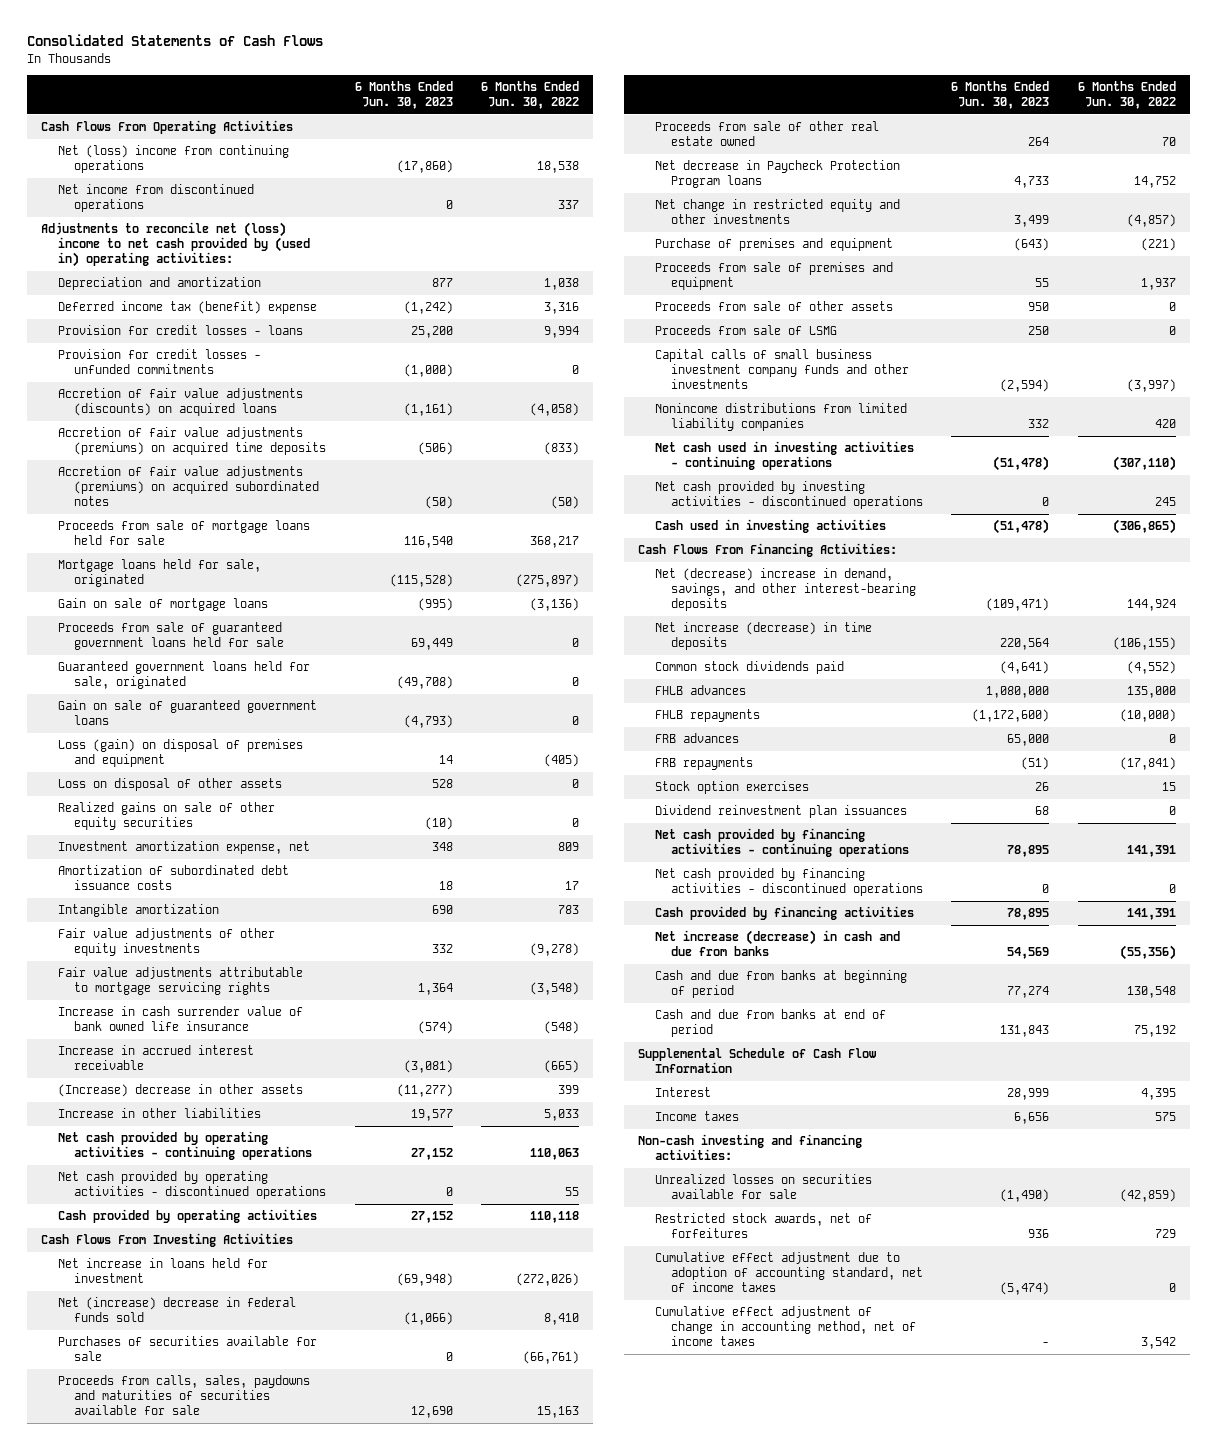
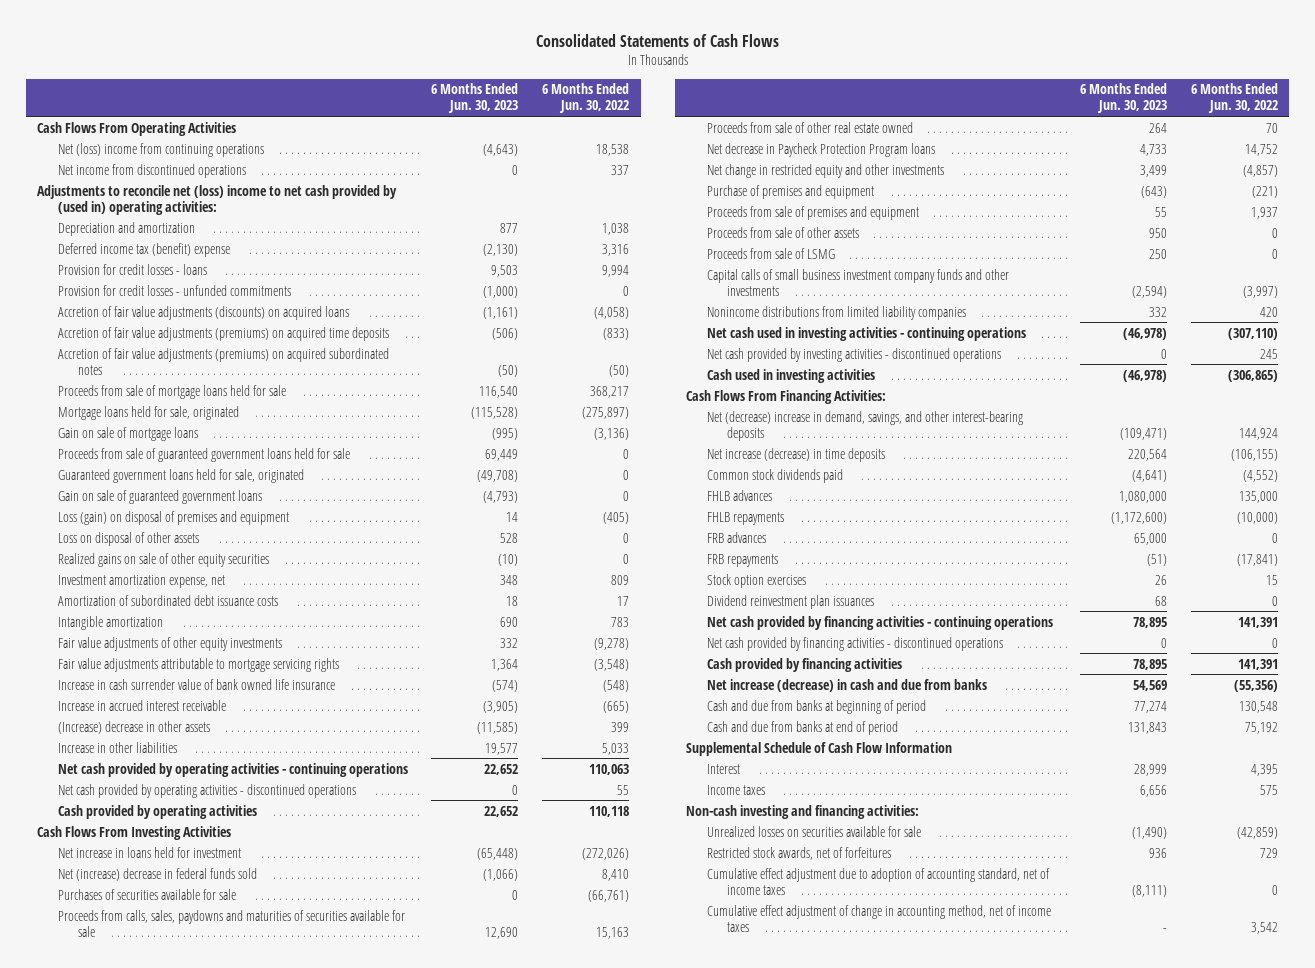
[396,160,453,174] (17,860) -> [483,143,519,156] (4,643)
[403,301,453,315] (1,242) -> [483,243,519,256] (2,130)
[410,326,453,339] 25,200 -> [491,264,519,277] 9,503
[403,1060,453,1074] (3,081) -> [483,700,519,713] (3,905)
[396,1084,453,1098] (11,277) -> [477,721,519,734] (11,585)
[410,1148,453,1161] 27,152 -> [484,763,519,775] 22,652
[410,1211,453,1224] 27,152 -> [484,805,519,817] 22,652
[396,1273,453,1287] (69,948) -> [477,847,519,860] (65,448)
[993,456,1050,472] (51,478) -> [1123,327,1168,340] (46,978)
[993,519,1050,535] (51,478) -> [1123,369,1168,382] (46,978)
[1000,1282,1050,1296] (5,474) -> [1132,884,1168,897] (8,111)

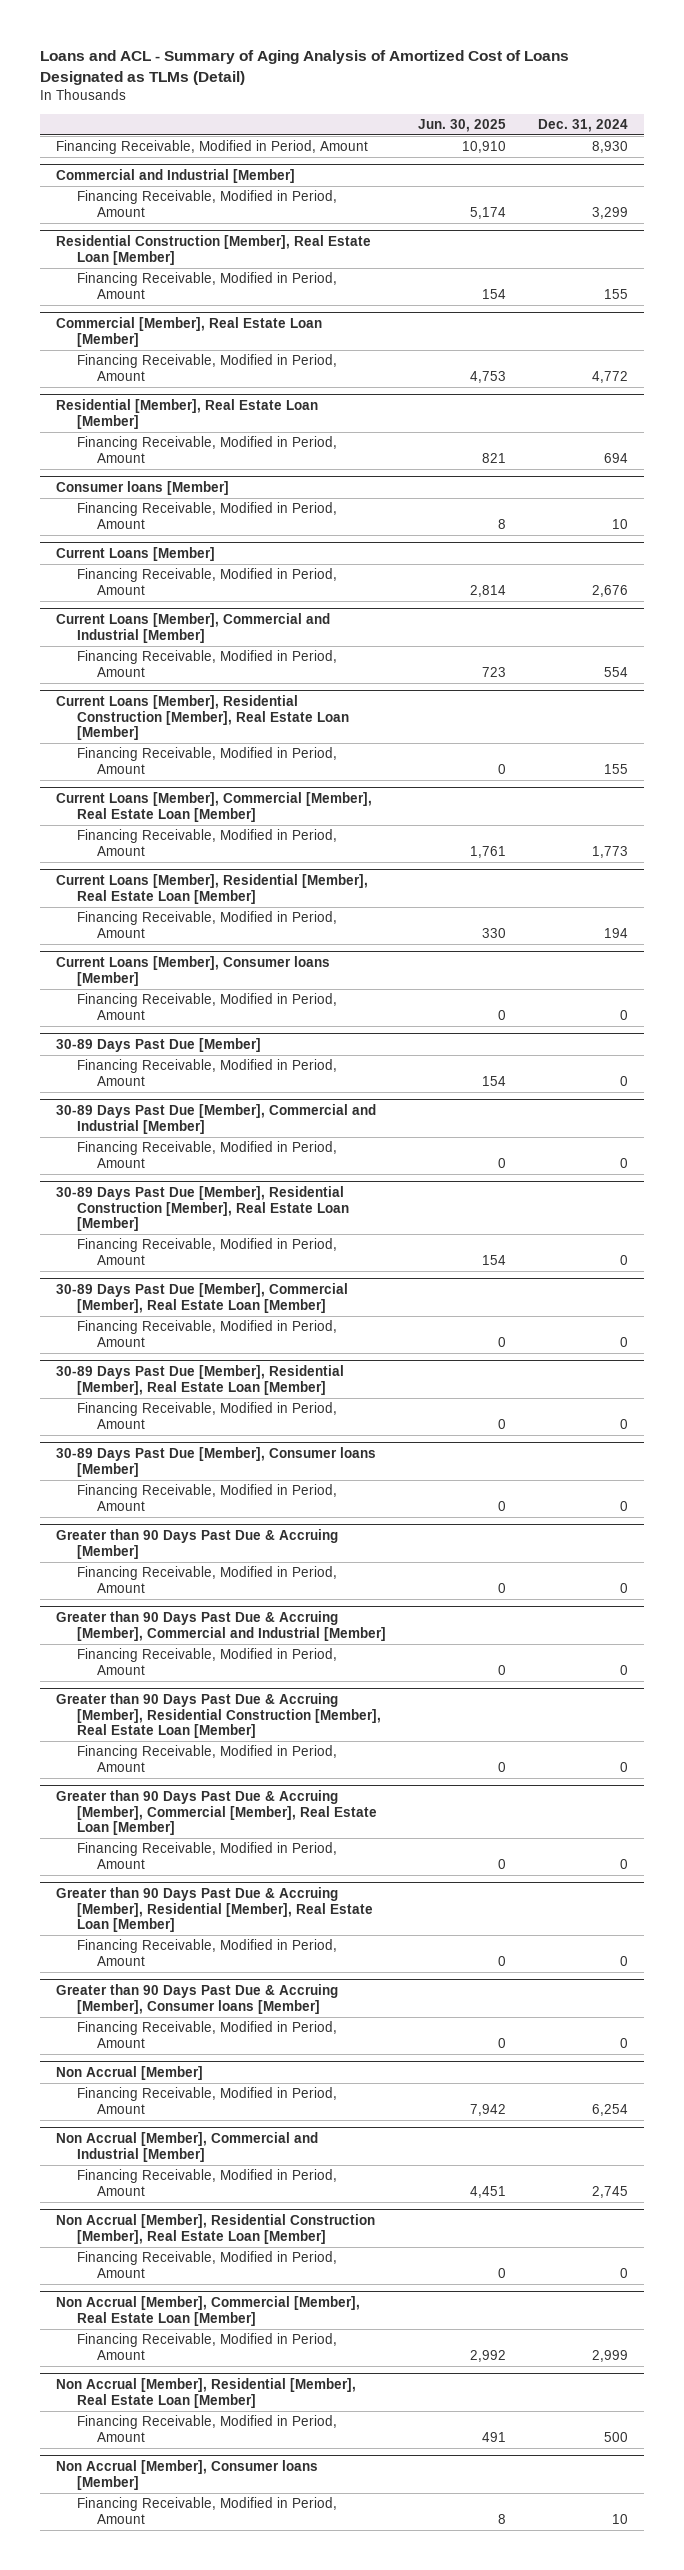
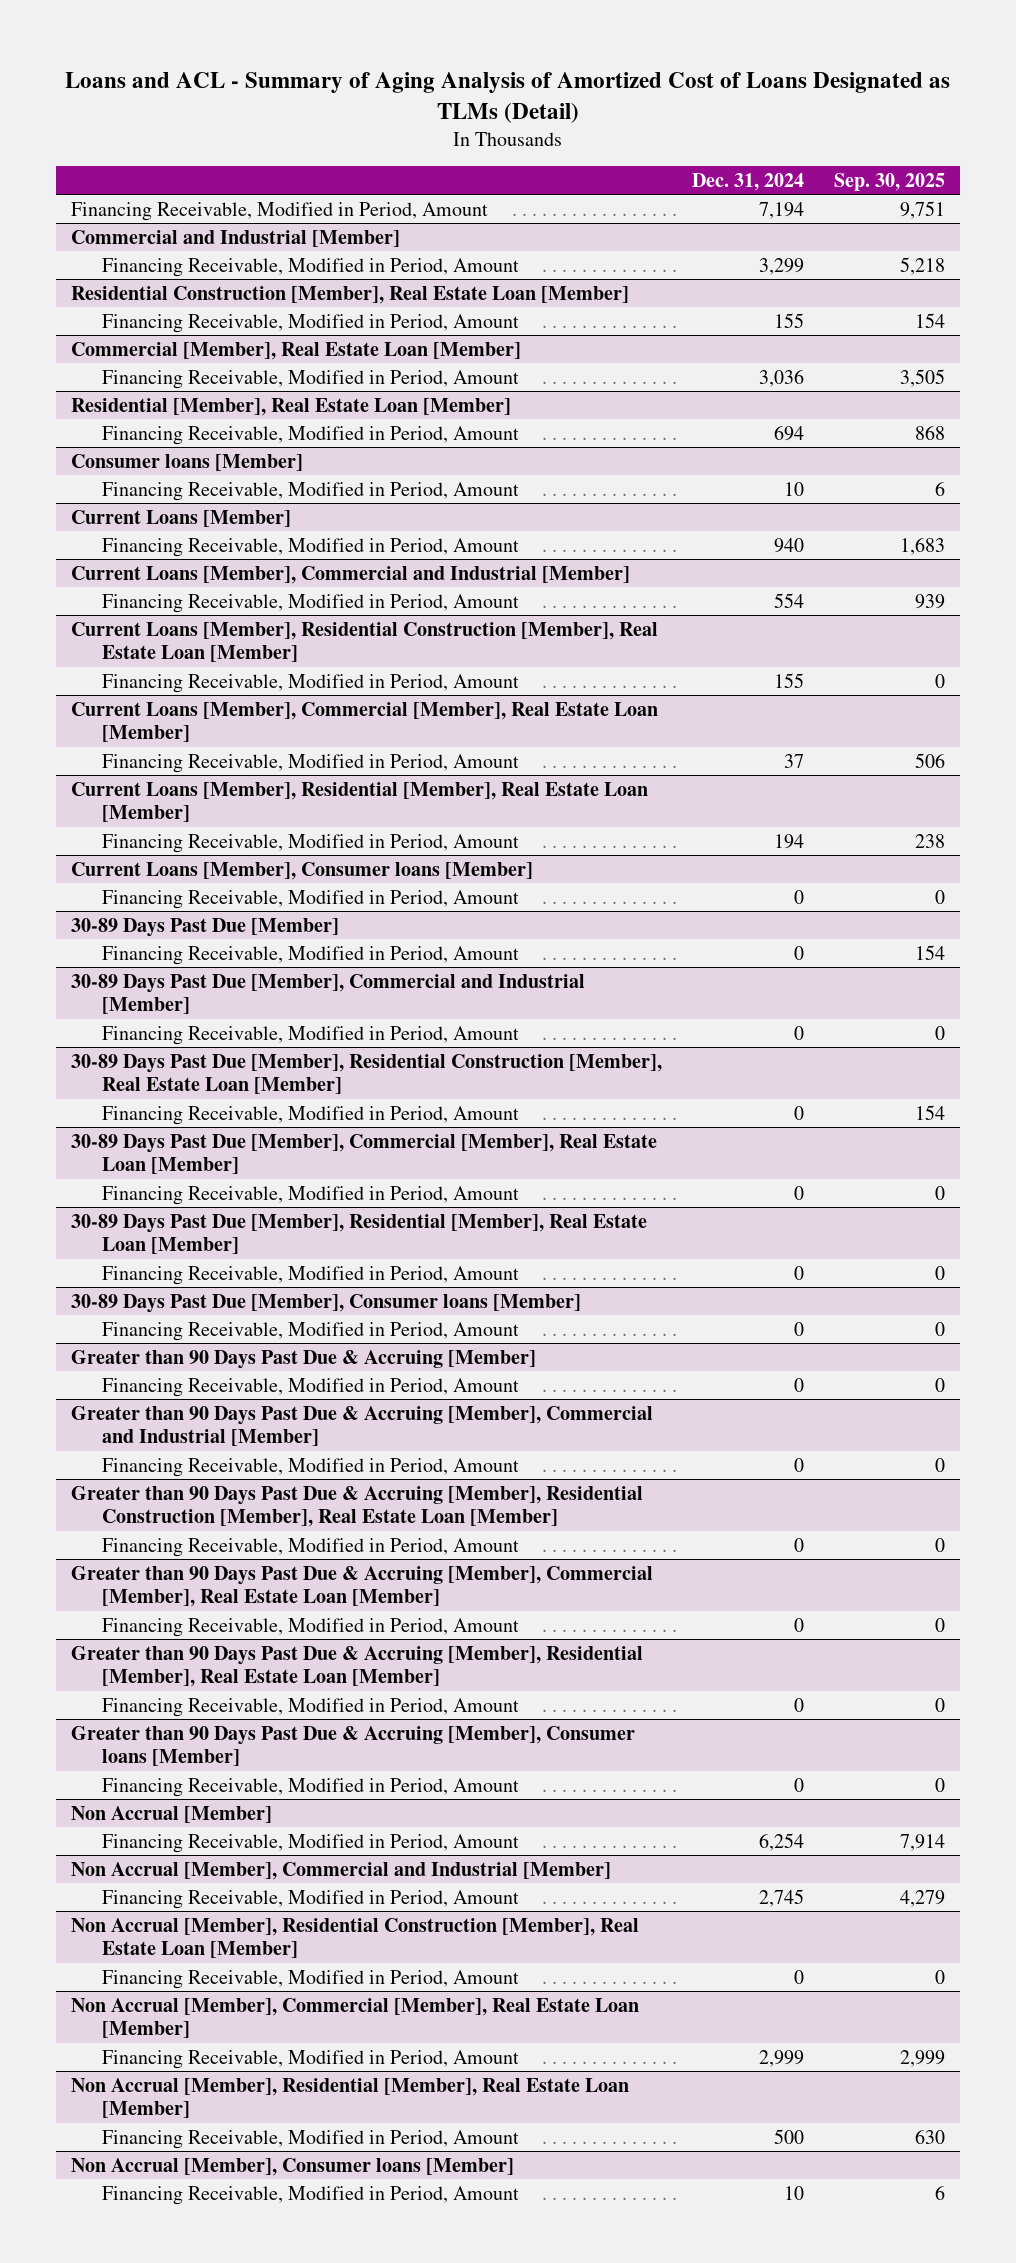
[417,118,506,132] Jun. 30, 2025 -> none
none -> [834,172,946,191] Sep. 30, 2025
[591,141,628,154] 8,930 -> [759,201,805,219] 7,194
[591,370,628,383] 4,772 -> [759,368,805,387] 3,036
[591,584,628,597] 2,676 -> [774,537,805,553] 940
[591,845,628,858] 1,773 -> [784,753,805,768] 37

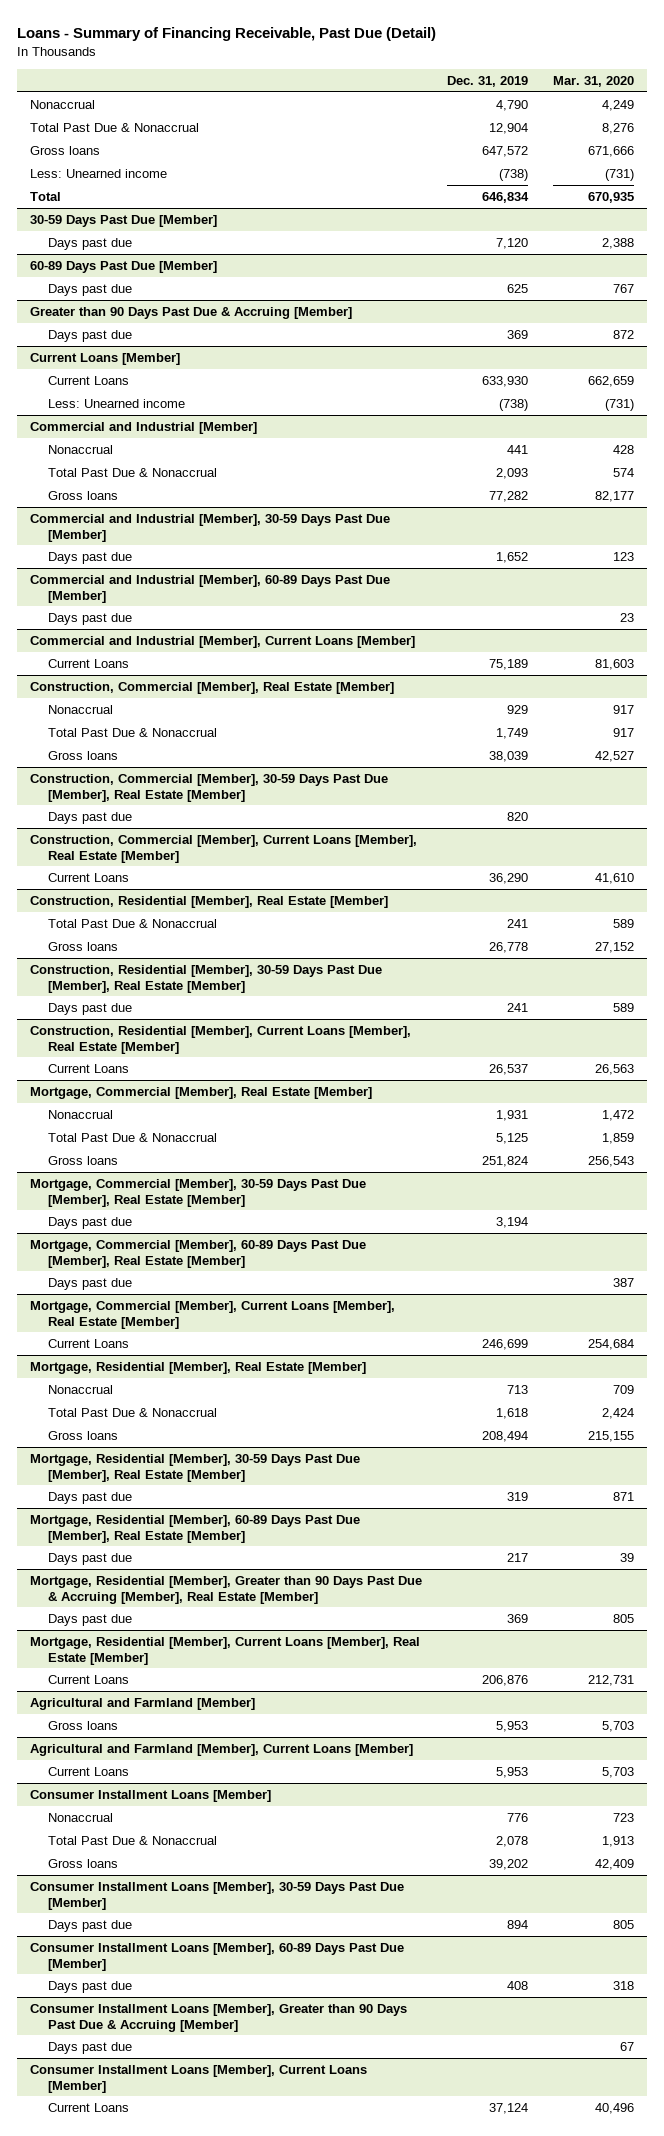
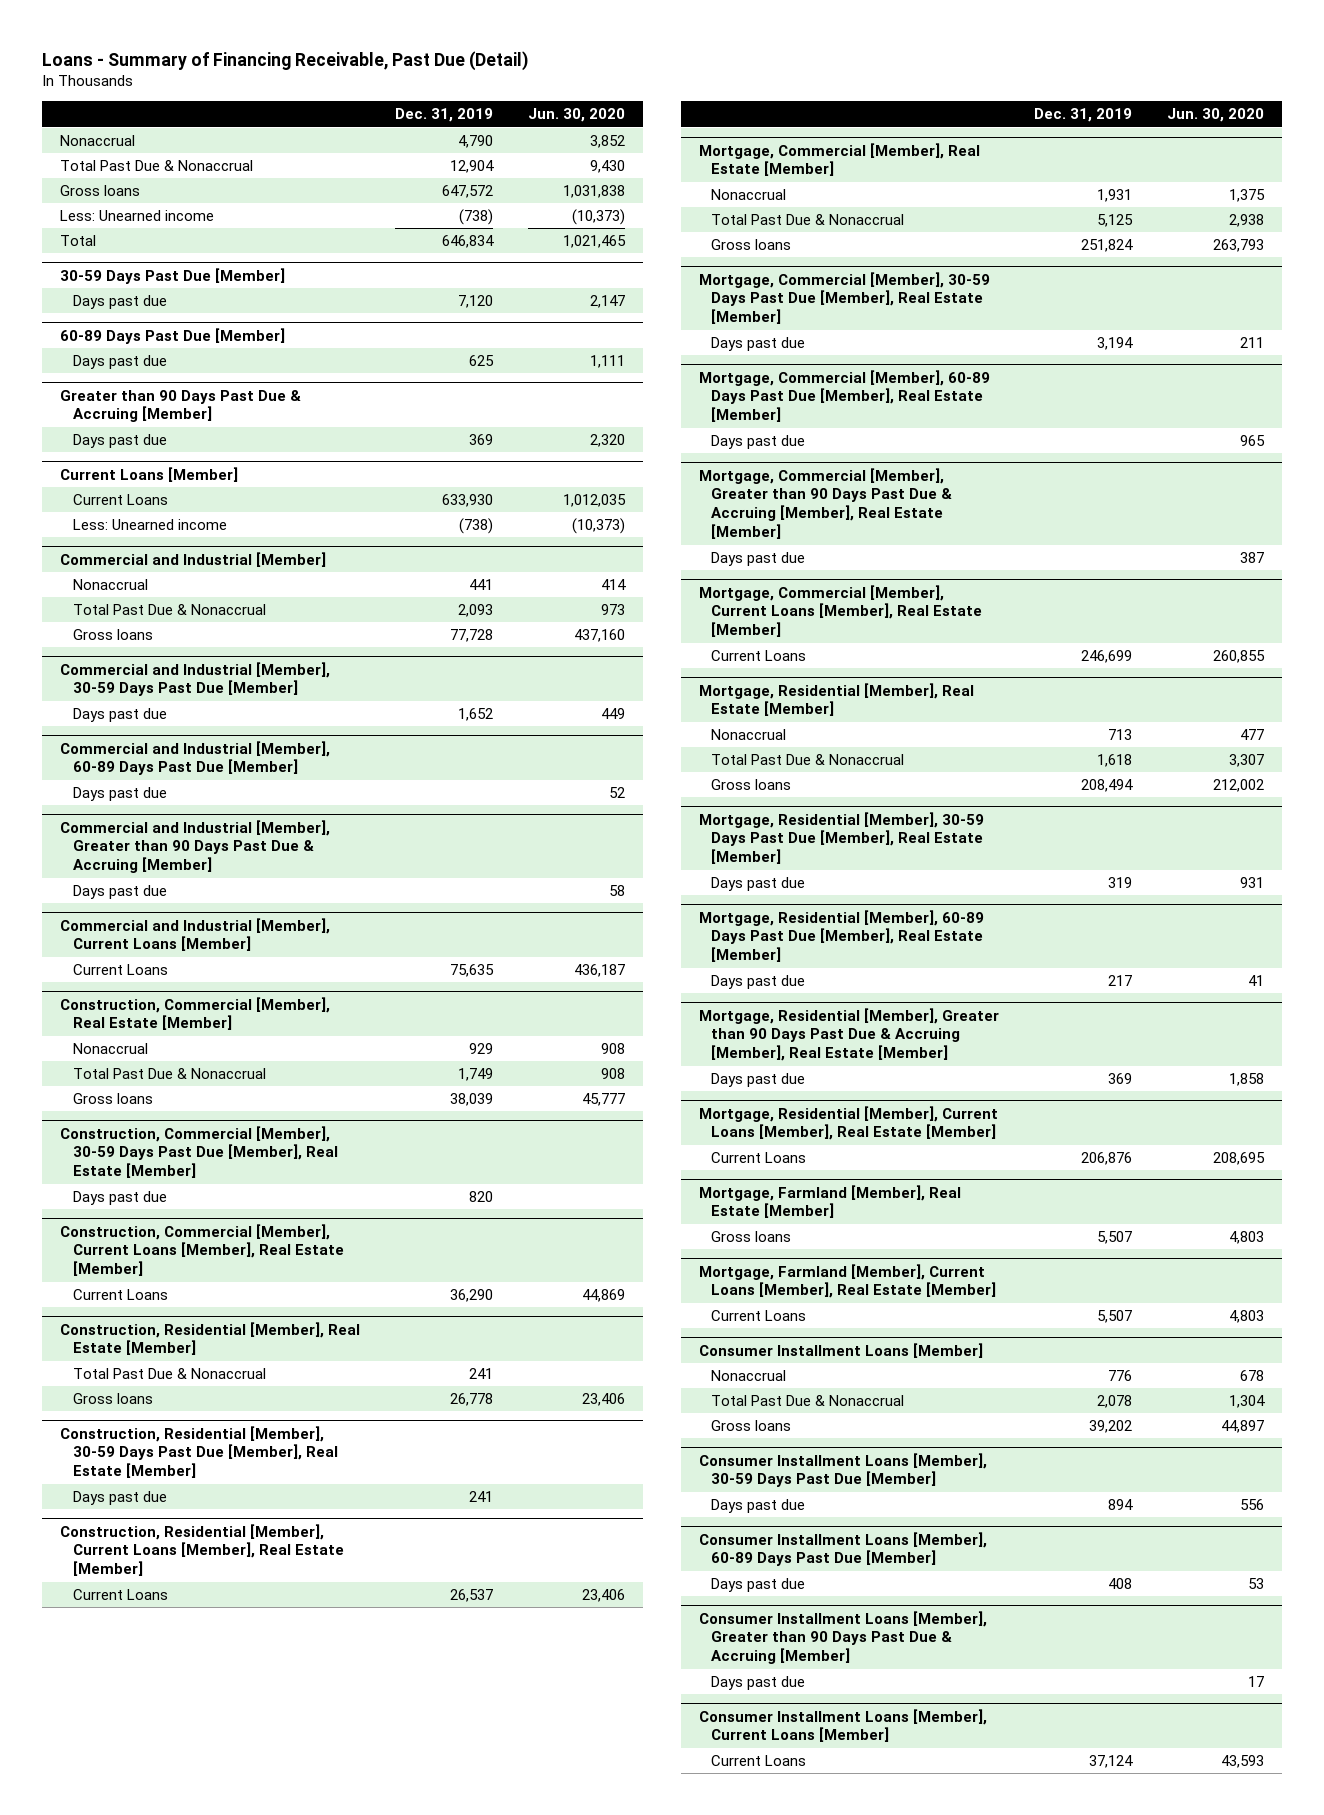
[553,75,635,87] Mar. 31, 2020 -> none
none -> [528,108,626,123] Jun. 30, 2020
[489,490,529,502] 77,282 -> [450,629,494,643] 77,728
none -> [59,819,330,874] Commercial and Industrial [Member], Greater than 90 Days Past Due & Accruing [Member]
none -> [72,885,167,900] Days past due
[489,658,529,670] 75,189 -> [450,964,495,978] 75,635
none -> [698,467,953,540] Mortgage, Commercial [Member], Greater than 90 Days Past Due & Accruing [Member], Real Estate [Member]
none -> [711,552,806,567] Days past due
[29,1697,255,1710] Agricultural and Farmland [Member] -> none
[29,1743,413,1756] Agricultural and Farmland [Member], Current Loans [Member] -> none
none -> [698,1184,961,1219] Mortgage, Farmland [Member], Real Estate [Member]
[496,1720,529,1732] 5,953 -> [1096,1231,1132,1245] 5,507
none -> [698,1263,997,1299] Mortgage, Farmland [Member], Current Loans [Member], Real Estate [Member]
[496,1766,529,1778] 5,953 -> [1096,1310,1132,1324] 5,507

